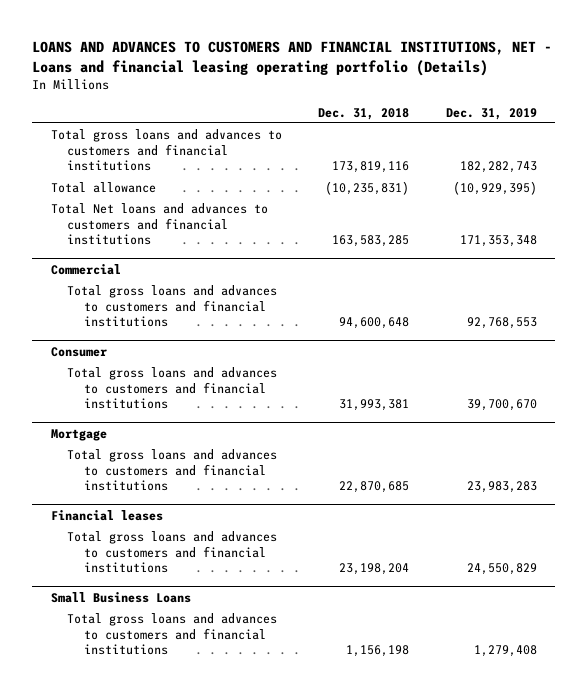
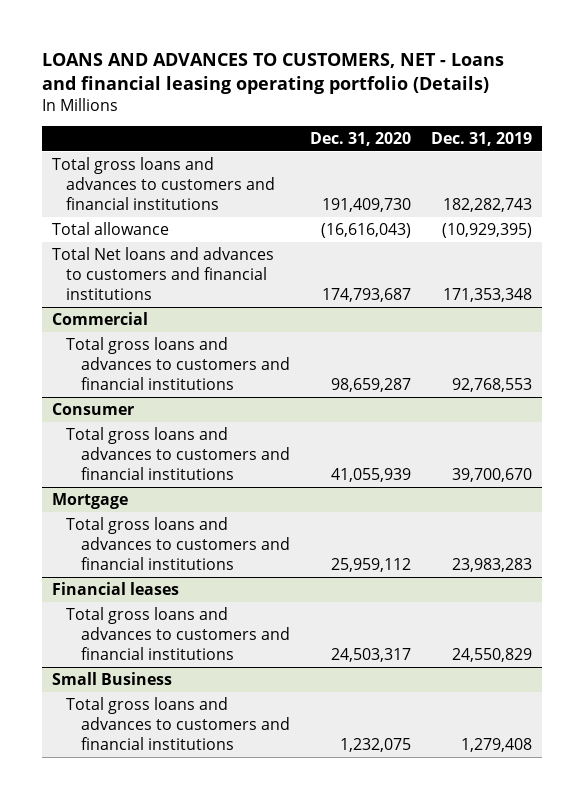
[32,40,553,76] LOANS AND ADVANCES TO CUSTOMERS AND FINANCIAL INSTITUTIONS, NET - Loans and financial leasing operating portfolio (Details) -> [41,52,504,94] LOANS AND ADVANCES TO CUSTOMERS, NET - Loans and financial leasing operating portfolio (Details)
[318,107,410,120] Dec. 31, 2018 -> none
none -> [309,132,411,147] Dec. 31, 2020
[50,591,191,603] Small Business Loans -> [51,671,172,685] Small Business

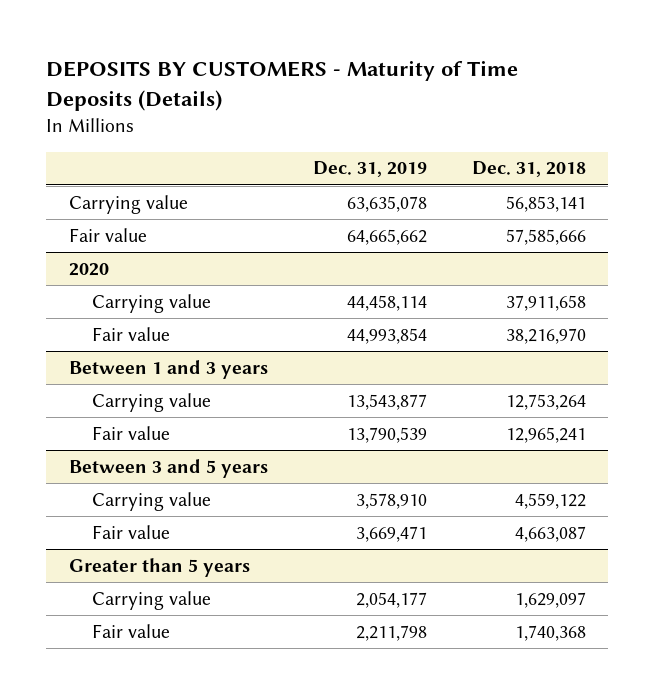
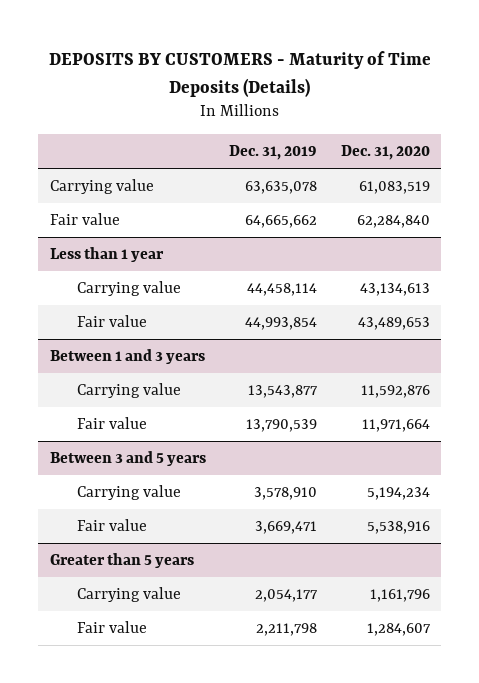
[471,161,586,178] Dec. 31, 2018 -> none
none -> [340,145,430,161] Dec. 31, 2020
[68,262,109,276] 2020 -> [49,247,164,263] Less than 1 year

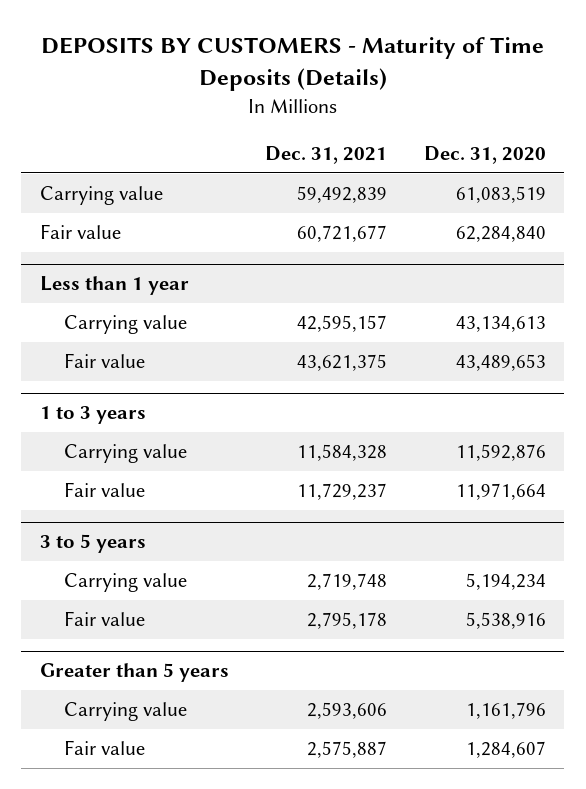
[229,145,318,161] Dec. 31, 2019 -> none
none -> [265,145,388,164] Dec. 31, 2021
[49,349,205,365] Between 1 and 3 years -> [39,406,146,425] 1 to 3 years
[49,451,206,467] Between 3 and 5 years -> [39,534,146,554] 3 to 5 years

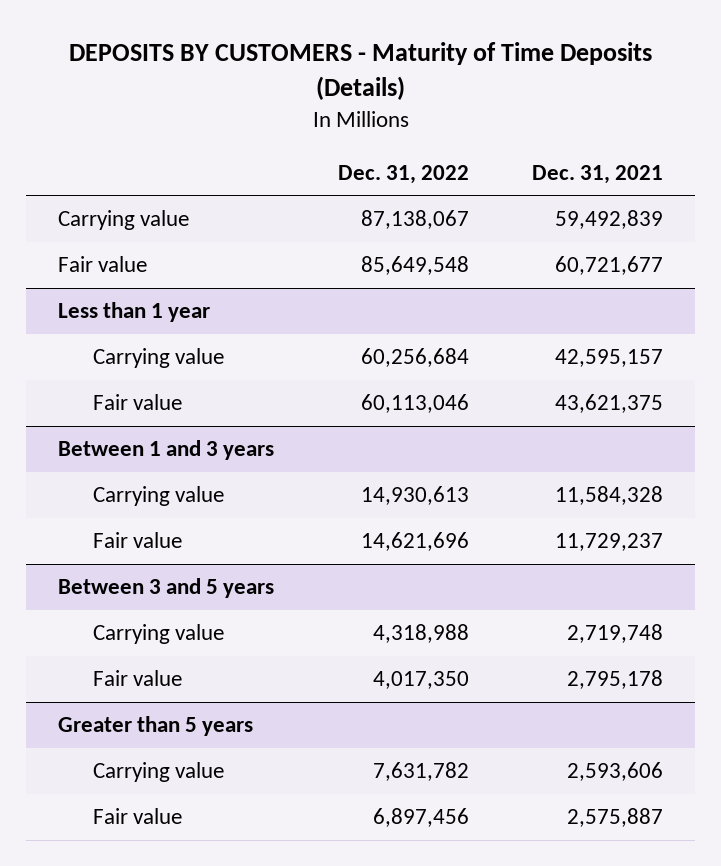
[423,145,546,164] Dec. 31, 2020 -> none
none -> [337,164,469,184] Dec. 31, 2022
[39,406,146,425] 1 to 3 years -> [58,440,275,461] Between 1 and 3 years
[39,534,146,554] 3 to 5 years -> [58,578,275,599] Between 3 and 5 years

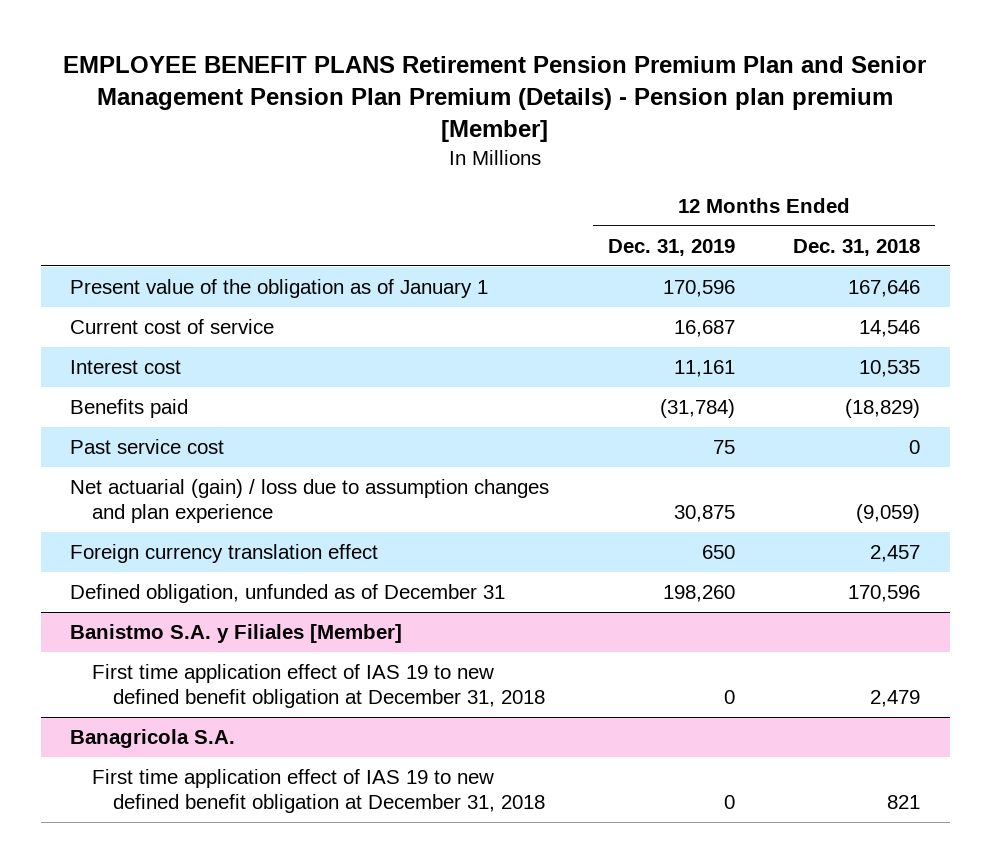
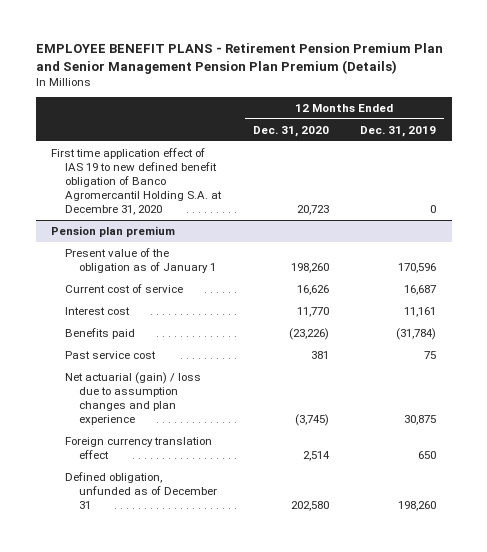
[63,56,927,143] EMPLOYEE BENEFIT PLANS Retirement Pension Premium Plan and Senior Management Pension Plan Premium (Details) - Pension plan premium [Member] -> [35,43,443,74] EMPLOYEE BENEFIT PLANS - Retirement Pension Premium Plan and Senior Management Pension Plan Premium (Details)
[793,238,921,256] Dec. 31, 2018 -> none
none -> [252,125,329,137] Dec. 31, 2020
none -> [51,147,223,216] First time application effect of IAS 19 to new defined benefit obligation of Banco Agromercantil Holding S.A. at Decembre 31, 2020
none -> [51,225,176,237] Pension plan premium
[70,624,403,644] Banistmo S.A. y Filiales [Member] -> none
[91,664,545,709] First time application effect of IAS 19 to new defined benefit obligation at December 31, 2018 -> none
[70,729,236,749] Banagricola S.A. -> none
[91,769,545,814] First time application effect of IAS 19 to new defined benefit obligation at December 31, 2018 -> none

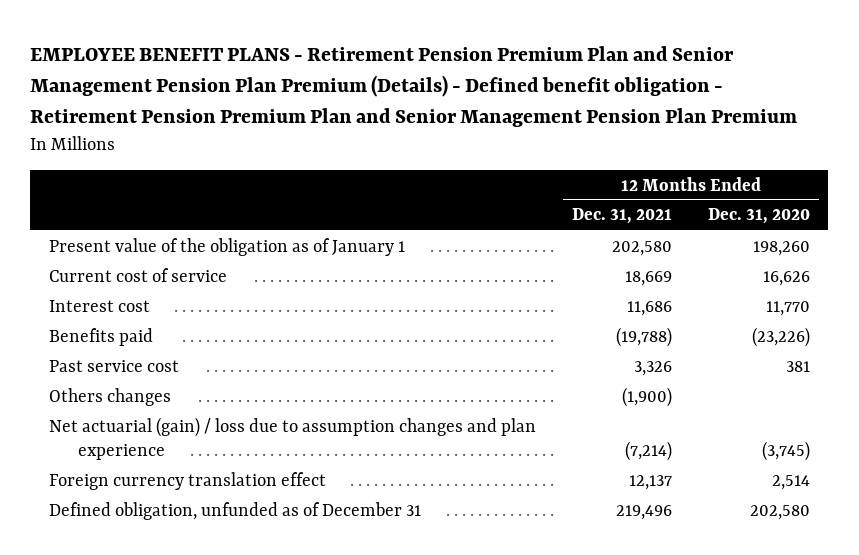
[35,43,443,74] EMPLOYEE BENEFIT PLANS - Retirement Pension Premium Plan and Senior Management Pension Plan Premium (Details) -> [30,46,798,128] EMPLOYEE BENEFIT PLANS - Retirement Pension Premium Plan and Senior Management Pension Plan Premium (Details) - Defined benefit obligation - Retirement Pension Premium Plan and Senior Management Pension Plan Premium
[359,125,436,137] Dec. 31, 2019 -> none
none -> [571,208,672,225] Dec. 31, 2021
[51,147,223,216] First time application effect of IAS 19 to new defined benefit obligation of Banco Agromercantil Holding S.A. at Decembre 31, 2020 -> none
[51,225,176,237] Pension plan premium -> none
none -> [48,387,171,406] Others changes

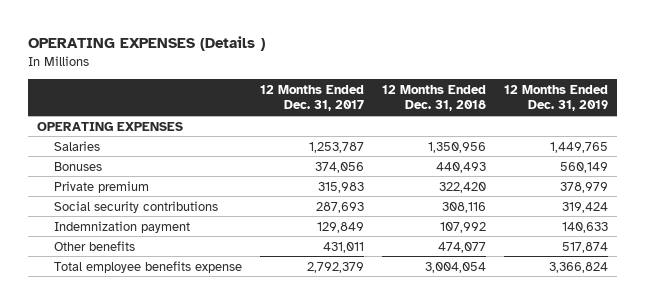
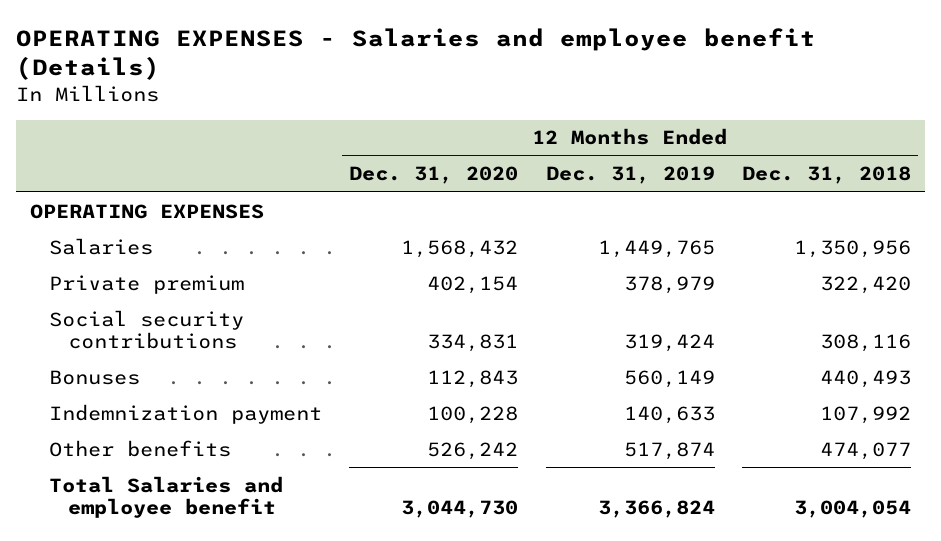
[27,36,265,52] OPERATING EXPENSES (Details ) -> [16,27,817,81] OPERATING EXPENSES - Salaries and employee benefit (Details)
[260,84,365,112] 12 Months Ended Dec. 31, 2017 -> none
none -> [349,166,519,185] Dec. 31, 2020
[53,161,102,171] Bonuses -> [48,369,140,385] Bonuses
[53,260,242,273] Total employee benefits expense -> [48,475,283,518] Total Salaries and employee benefit

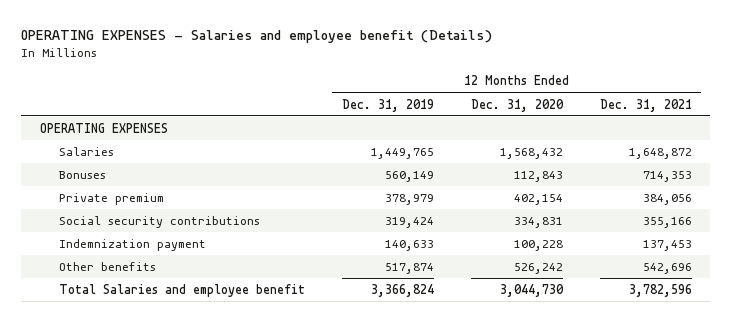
[742,166,912,185] Dec. 31, 2018 -> none
none -> [599,98,692,112] Dec. 31, 2021
[48,369,140,385] Bonuses -> [58,170,106,179] Bonuses

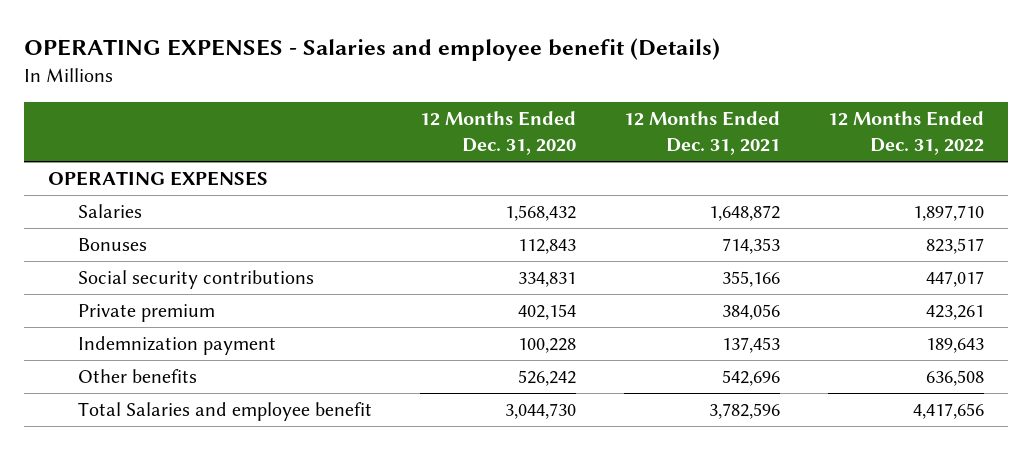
[341,98,434,112] Dec. 31, 2019 -> none
none -> [828,111,985,156] 12 Months Ended Dec. 31, 2022
[58,192,164,205] Private premium -> [77,303,215,322] Private premium

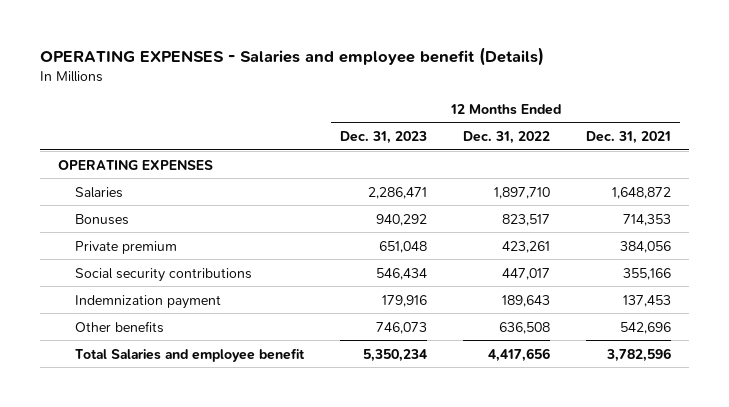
[419,111,576,156] 12 Months Ended Dec. 31, 2020 -> none
none -> [340,131,428,145] Dec. 31, 2023
[77,269,314,289] Social security contributions -> [75,267,253,282] Social security contributions

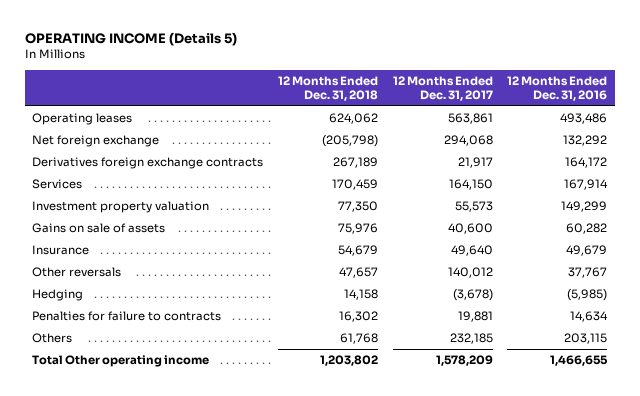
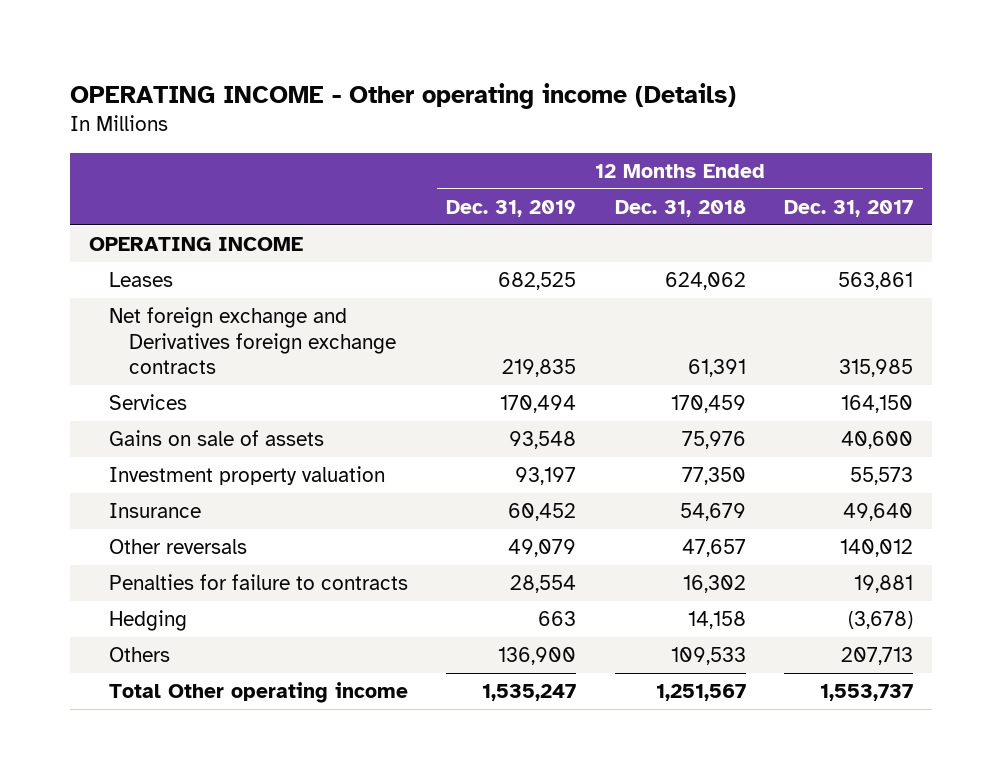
[25,31,238,46] OPERATING INCOME (Details 5) -> [69,82,736,109] OPERATING INCOME - Other operating income (Details)
[507,76,608,102] 12 Months Ended Dec. 31, 2016 -> none
none -> [446,199,577,217] Dec. 31, 2019
[32,135,160,148] Net foreign exchange -> none
none -> [88,237,303,252] OPERATING INCOME
[32,113,133,126] Operating leases -> [109,272,174,288] Leases
[32,157,264,170] Derivatives foreign exchange contracts -> [109,307,397,375] Net foreign exchange and Derivatives foreign exchange contracts
[333,157,379,169] 267,189 -> [687,359,746,378] 61,391
[457,157,493,169] 21,917 -> [838,359,913,378] 315,985
[32,201,210,214] Investment property valuation -> [109,466,386,486] Investment property valuation
[32,289,84,302] Hedging -> [109,610,188,632] Hedging
[340,333,379,345] 61,768 -> [670,647,746,666] 109,533
[449,333,493,345] 232,185 -> [840,647,913,666] 207,713
[320,355,379,367] 1,203,802 -> [655,684,746,702] 1,251,567
[435,355,493,367] 1,578,209 -> [819,684,913,702] 1,553,737

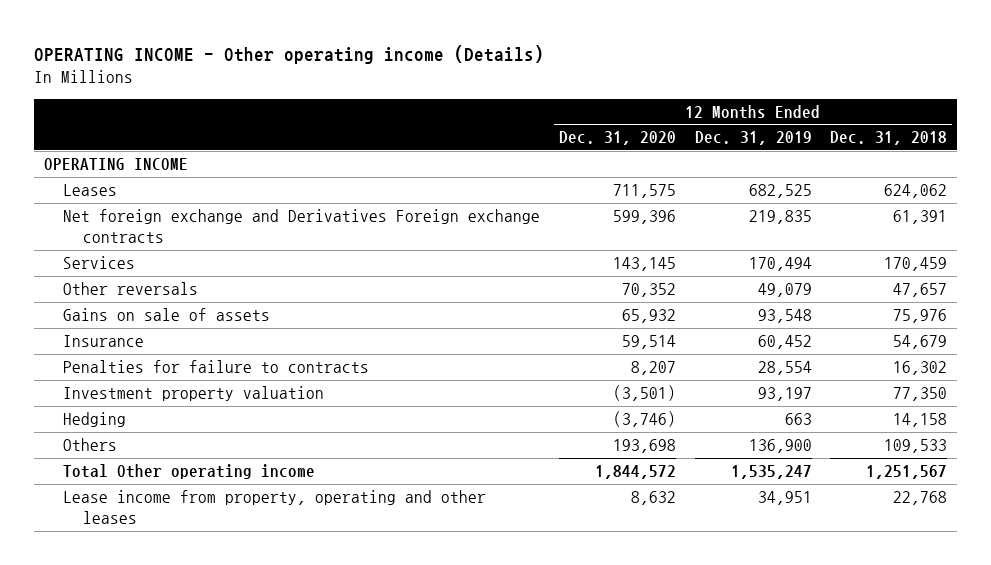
[783,199,913,217] Dec. 31, 2017 -> none
none -> [559,131,677,146] Dec. 31, 2020
[109,307,397,375] Net foreign exchange and Derivatives foreign exchange contracts -> [63,209,541,244] Net foreign exchange and Derivatives Foreign exchange contracts
[109,539,248,555] Other reversals -> [63,282,199,296] Other reversals
[109,466,386,486] Investment property valuation -> [63,386,325,402] Investment property valuation
none -> [63,490,487,525] Lease income from property, operating and other leases

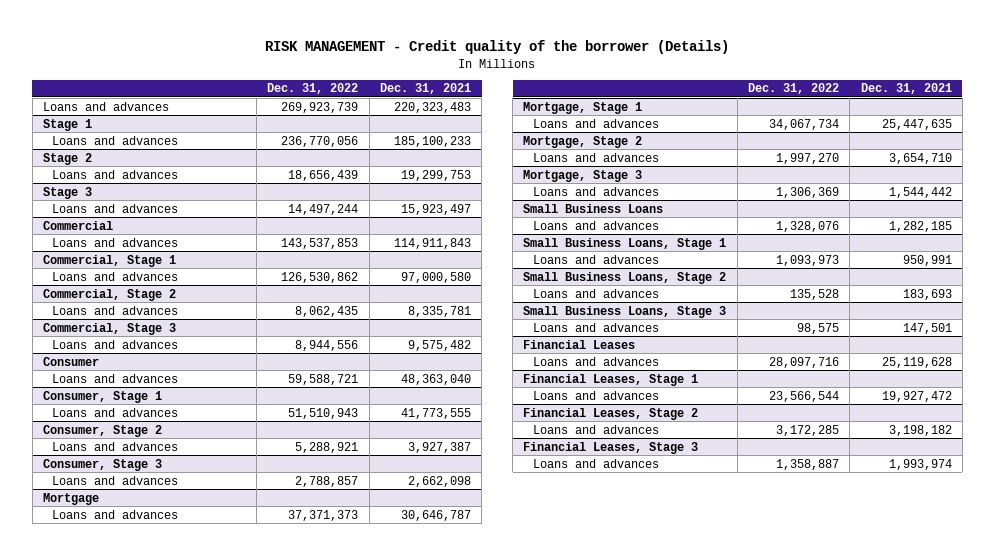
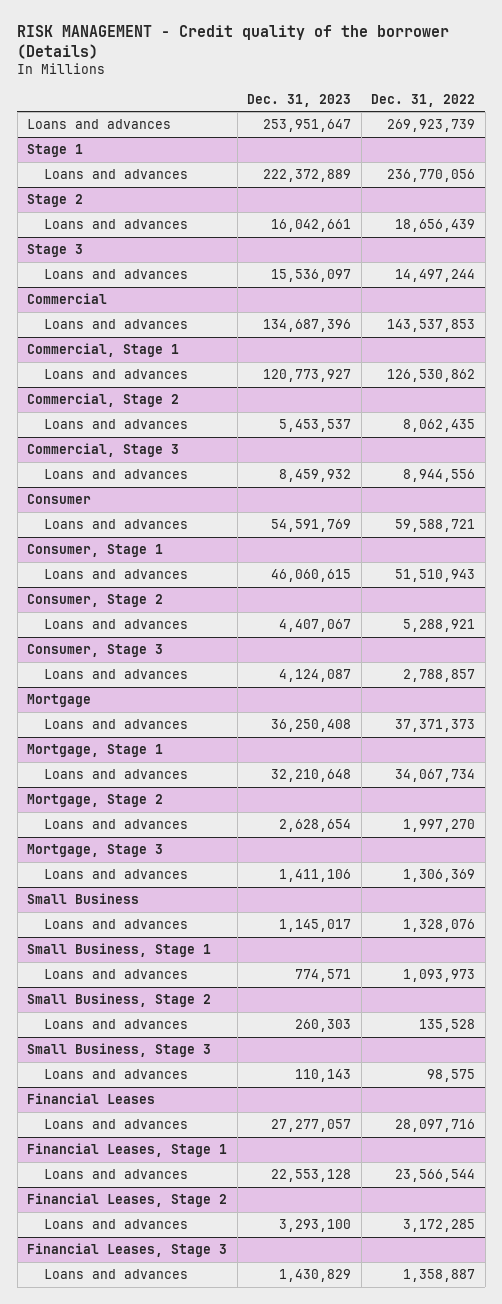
[380,83,472,95] Dec. 31, 2021 -> none
none -> [247,93,352,107] Dec. 31, 2023
[523,203,664,213] Small Business Loans -> [27,892,140,904] Small Business
[523,237,727,250] Small Business Loans, Stage 1 -> [27,942,212,957] Small Business, Stage 1
[523,271,727,284] Small Business Loans, Stage 2 -> [27,992,212,1007] Small Business, Stage 2
[523,305,727,318] Small Business Loans, Stage 3 -> [27,1042,212,1057] Small Business, Stage 3

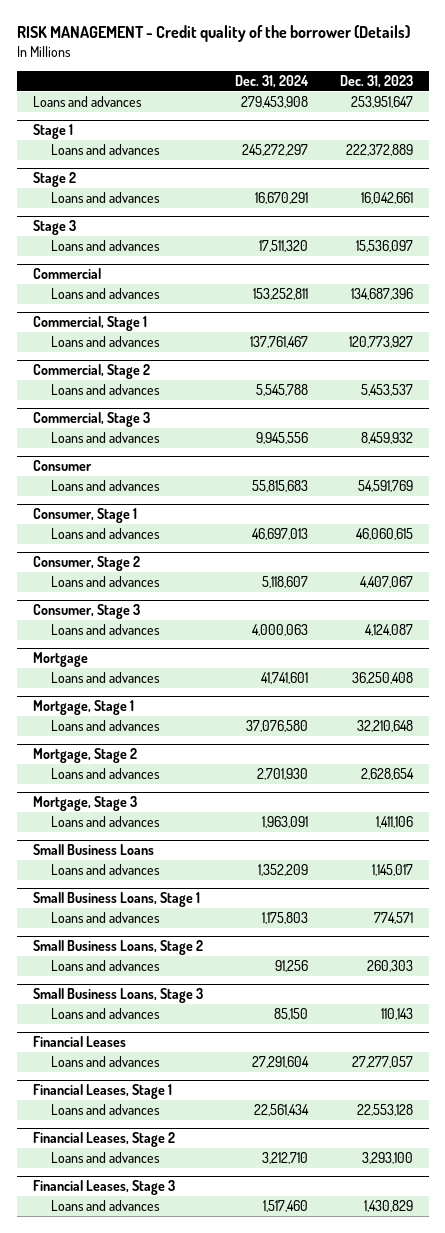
[371,93,476,107] Dec. 31, 2022 -> none
none -> [234,74,309,88] Dec. 31, 2024
[27,892,140,904] Small Business -> [32,844,154,856] Small Business Loans
[27,942,212,957] Small Business, Stage 1 -> [32,892,200,908] Small Business Loans, Stage 1
[27,992,212,1007] Small Business, Stage 2 -> [32,940,203,956] Small Business Loans, Stage 2
[27,1042,212,1057] Small Business, Stage 3 -> [32,988,203,1004] Small Business Loans, Stage 3

